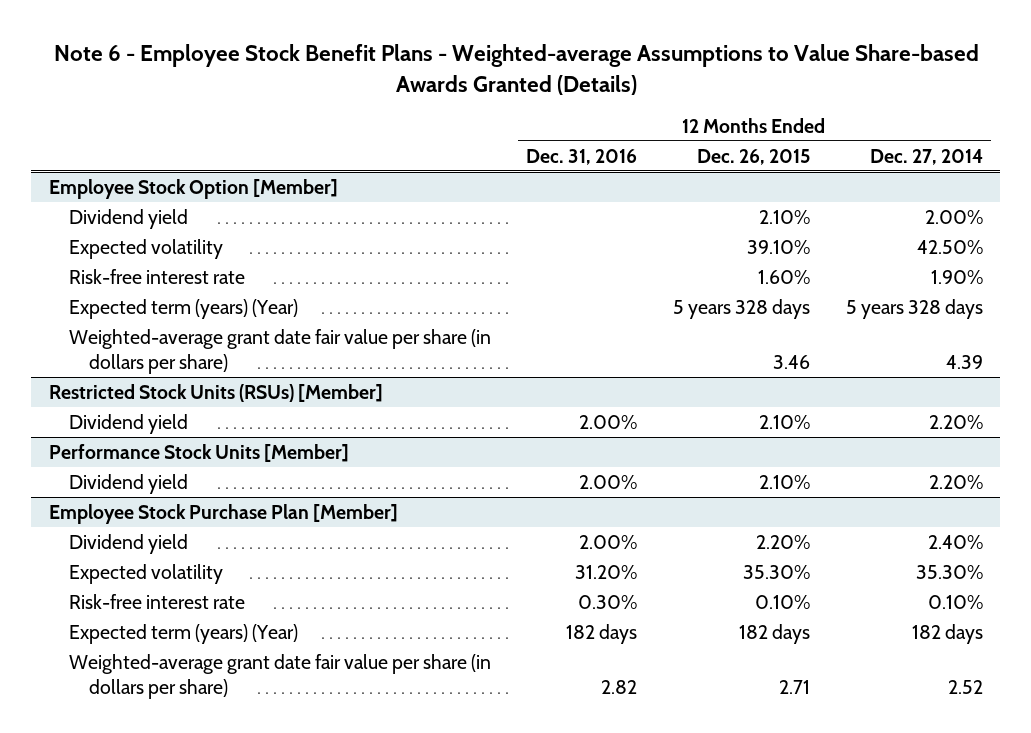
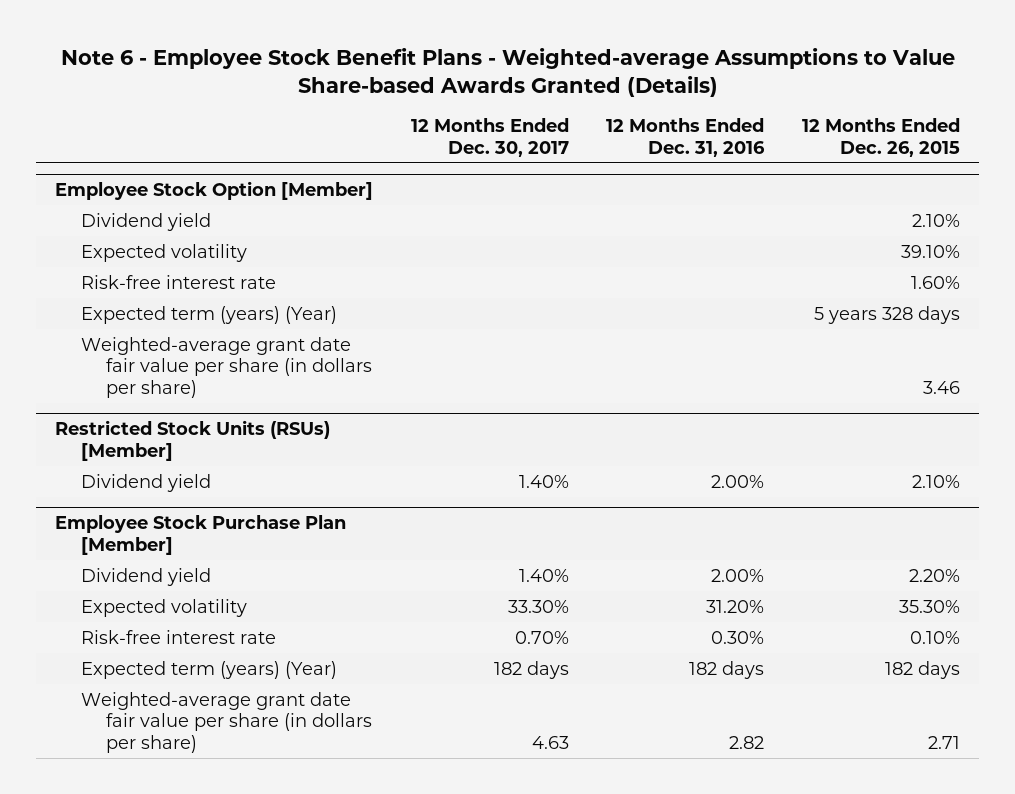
[869,148,983,165] Dec. 27, 2014 -> none
none -> [410,118,569,157] 12 Months Ended Dec. 30, 2017
[48,443,349,462] Performance Stock Units [Member] -> none
[68,473,188,494] Dividend yield -> none

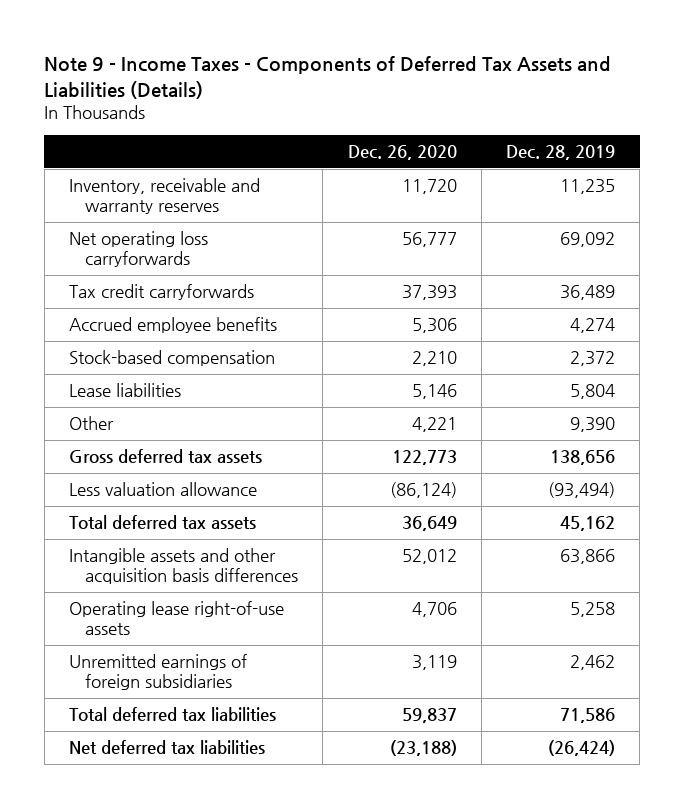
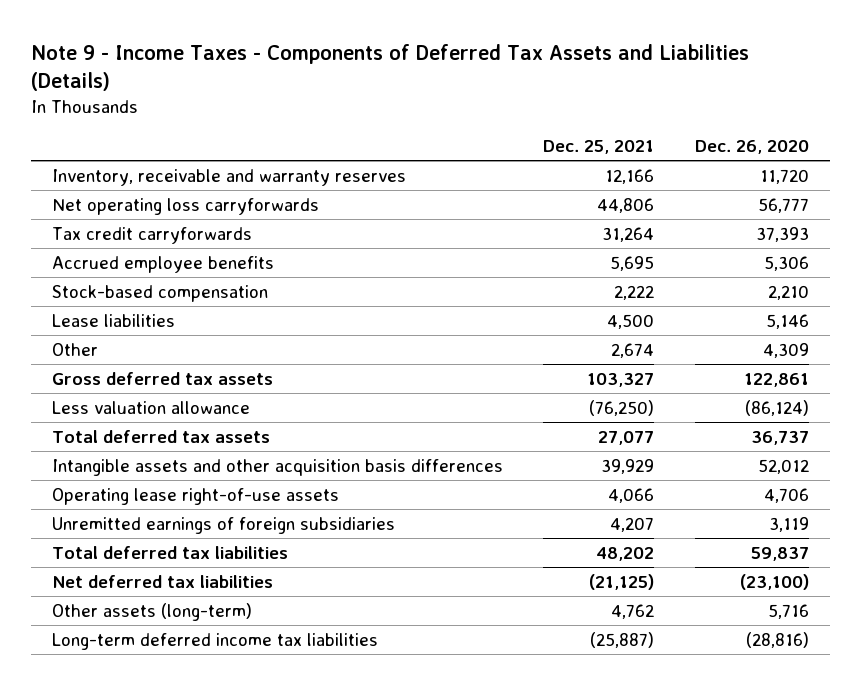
[505,145,615,161] Dec. 28, 2019 -> none
none -> [543,140,655,155] Dec. 25, 2021
[411,417,457,433] 4,221 -> [763,342,810,358] 4,309
[391,450,457,466] 122,773 -> [744,372,810,387] 122,861
[401,516,457,532] 36,649 -> [751,430,810,445] 36,737
[389,740,457,757] (23,188) -> [740,573,810,590] (23,100)
none -> [51,602,252,621] Other assets (long-term)
none -> [51,632,378,650] Long-term deferred income tax liabilities

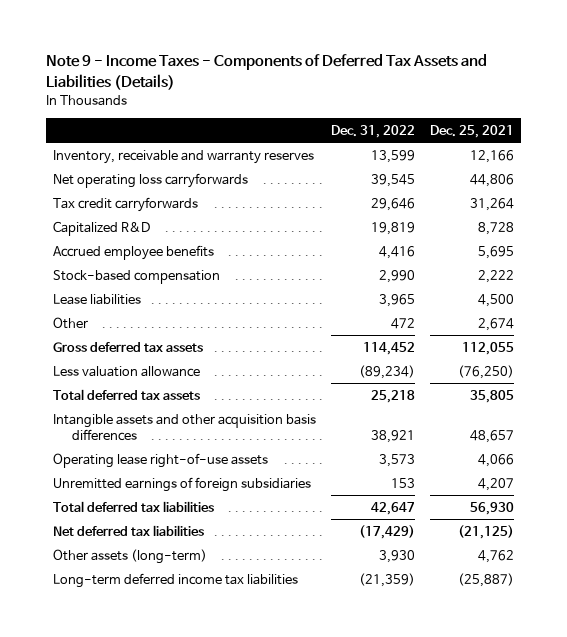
[695,140,810,155] Dec. 26, 2020 -> none
none -> [330,124,415,138] Dec. 31, 2022
none -> [53,221,151,237] Capitalized R&D
[587,372,655,387] 103,327 -> [461,342,514,356] 112,055
[598,430,655,445] 27,077 -> [469,390,514,404] 35,805
[601,458,655,474] 39,929 -> [469,429,514,443] 48,657
[596,546,655,561] 48,202 -> [469,502,514,516] 56,930

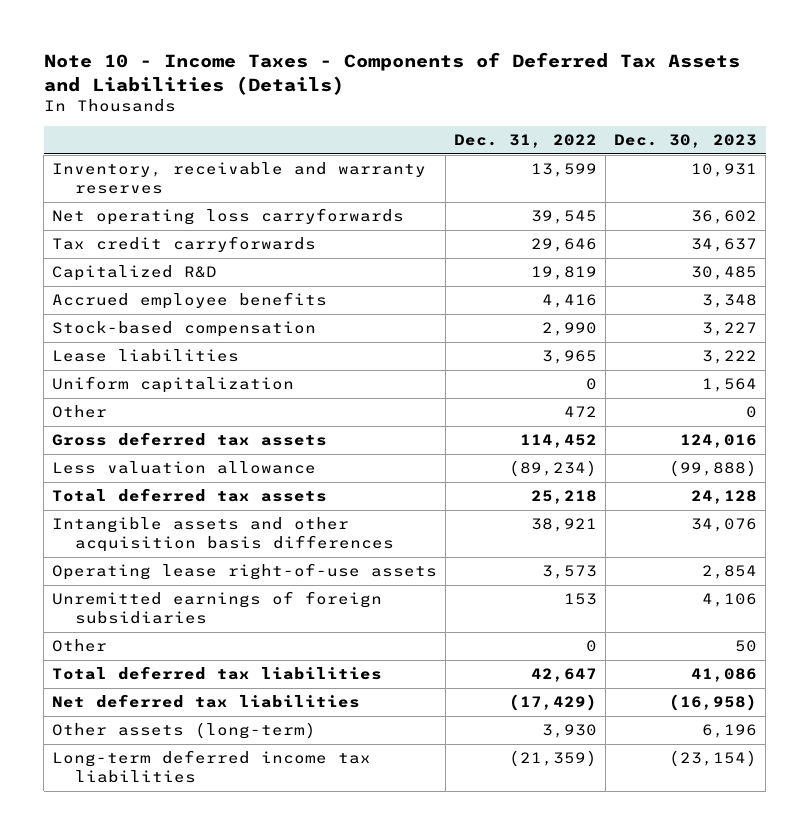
[45,54,487,90] Note 9 - Income Taxes - Components of Deferred Tax Assets and Liabilities (Details) -> [43,52,740,95] Note 10 - Income Taxes - Components of Deferred Tax Assets and Liabilities (Details)
[429,124,514,138] Dec. 25, 2021 -> none
none -> [614,134,758,149] Dec. 30, 2023
none -> [52,376,295,394] Uniform capitalization
none -> [52,639,108,653] Other

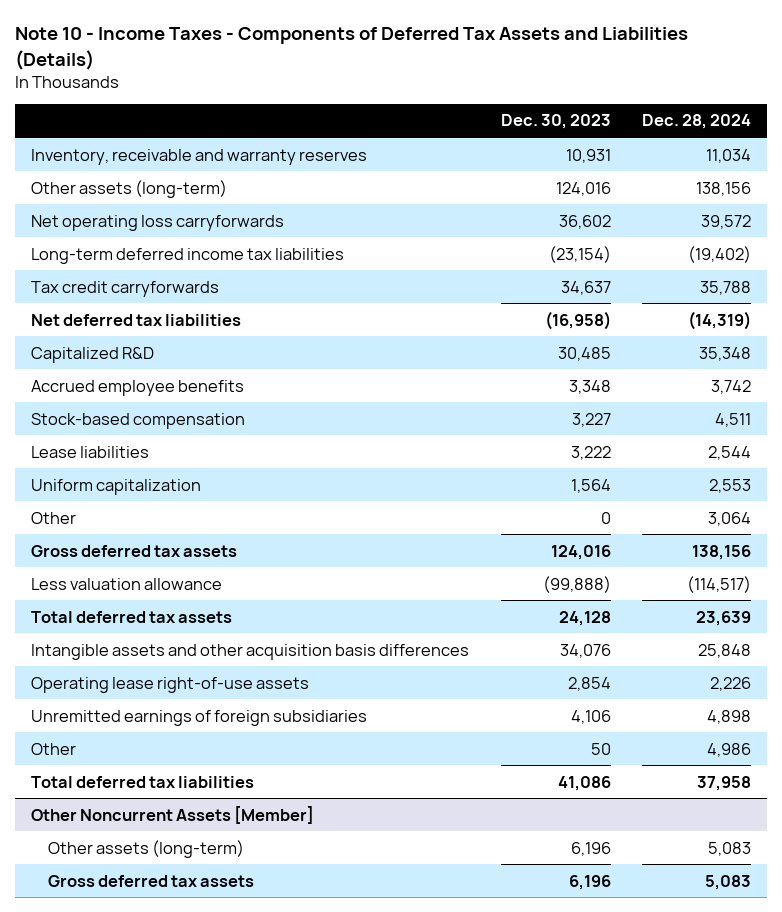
[454,134,598,149] Dec. 31, 2022 -> none
none -> [642,114,752,130] Dec. 28, 2024
none -> [30,179,227,198] Other assets (long-term)
[52,750,372,784] Long-term deferred income tax liabilities -> [30,247,344,264] Long-term deferred income tax liabilities
[52,694,361,709] Net deferred tax liabilities -> [30,313,241,326] Net deferred tax liabilities
none -> [30,805,314,824] Other Noncurrent Assets [Member]
none -> [47,874,254,887] Gross deferred tax assets

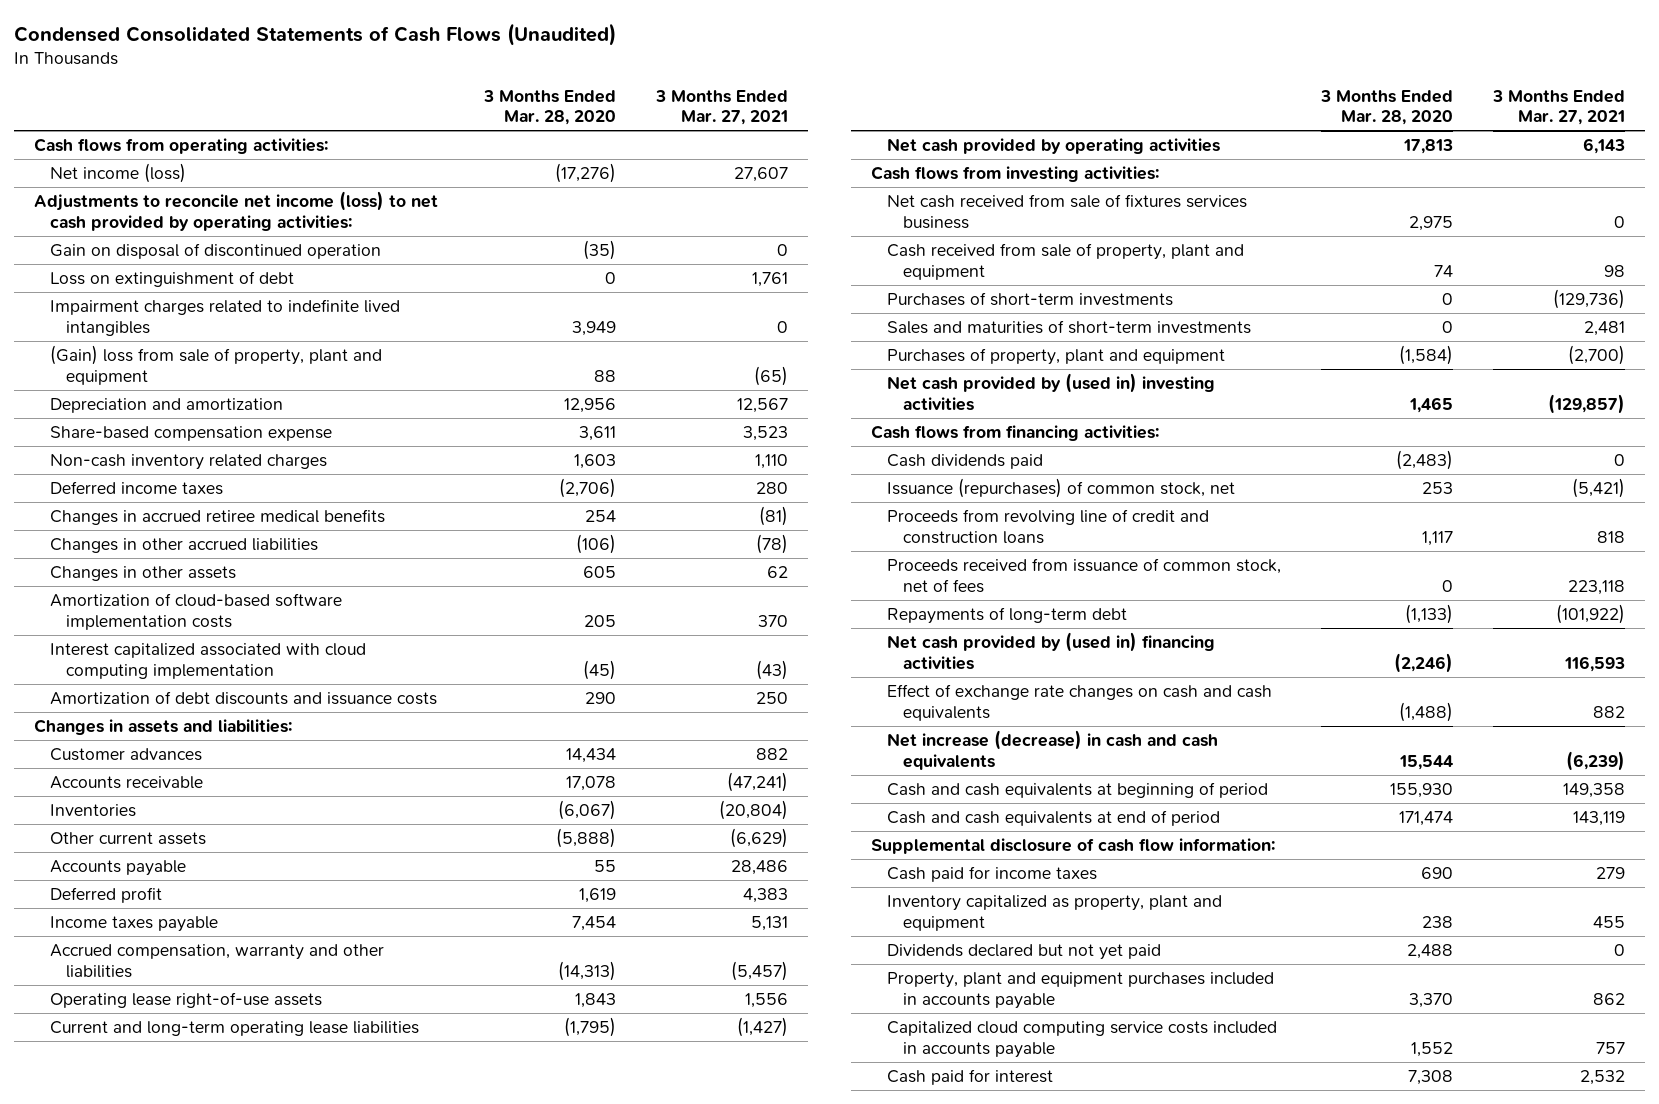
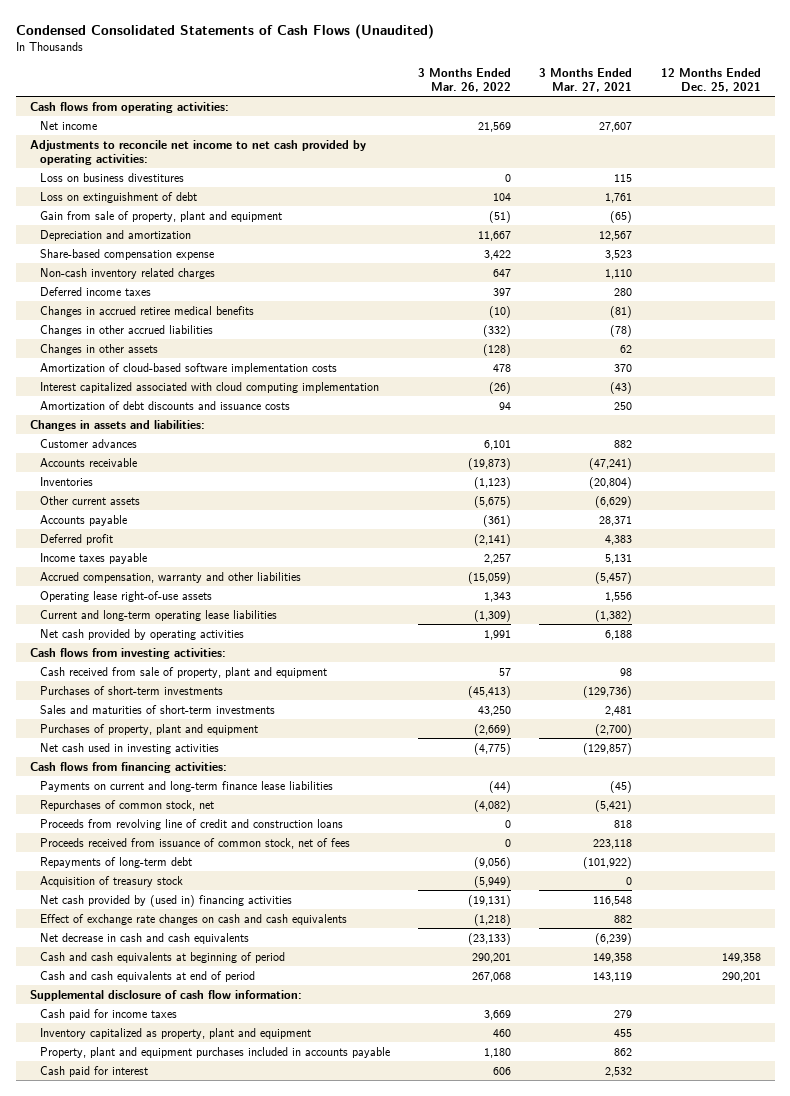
[482,89,616,126] 3 Months Ended Mar. 28, 2020 -> none
none -> [418,67,512,93] 3 Months Ended Mar. 26, 2022
none -> [660,67,761,93] 12 Months Ended Dec. 25, 2021
[50,242,382,259] Gain on disposal of discontinued operation -> none
[50,162,187,183] Net income (loss) -> [39,120,97,130] Net income
[34,190,439,231] Adjustments to reconcile net income (loss) to net cash provided by operating activities: -> [29,139,366,165] Adjustments to reconcile net income to net cash provided by operating activities:
none -> [39,172,184,182] Loss on business divestitures
[50,298,401,336] Impairment charges related to indefinite lived intangibles -> none
[50,344,383,385] (Gain) loss from sale of property, plant and equipment -> [39,210,282,222] Gain from sale of property, plant and equipment
[730,859,788,875] 28,486 -> [599,515,633,526] 28,371
[736,1016,788,1037] (1,427) -> [595,609,633,622] (1,382)
[1582,137,1625,154] 6,143 -> [605,629,633,640] 6,188
[887,193,1248,229] Net cash received from sale of fixtures services business -> none
[887,372,1216,411] Net cash provided by (used in) investing activities -> [39,742,219,754] Net cash used in investing activities
[887,453,1044,469] Cash dividends paid -> none
none -> [39,780,333,792] Payments on current and long-term finance lease liabilities
[887,477,1236,498] Issuance (repurchases) of common stock, net -> [39,799,214,811] Repurchases of common stock, net
none -> [39,875,183,887] Acquisition of treasury stock
[1563,655,1625,672] 116,593 -> [593,895,633,906] 116,548
[887,729,1219,770] Net increase (decrease) in cash and cash equivalents -> [39,932,249,944] Net decrease in cash and cash equivalents
[887,943,1162,960] Dividends declared but not yet paid -> none
[887,1020,1278,1058] Capitalized cloud computing service costs included in accounts payable -> none

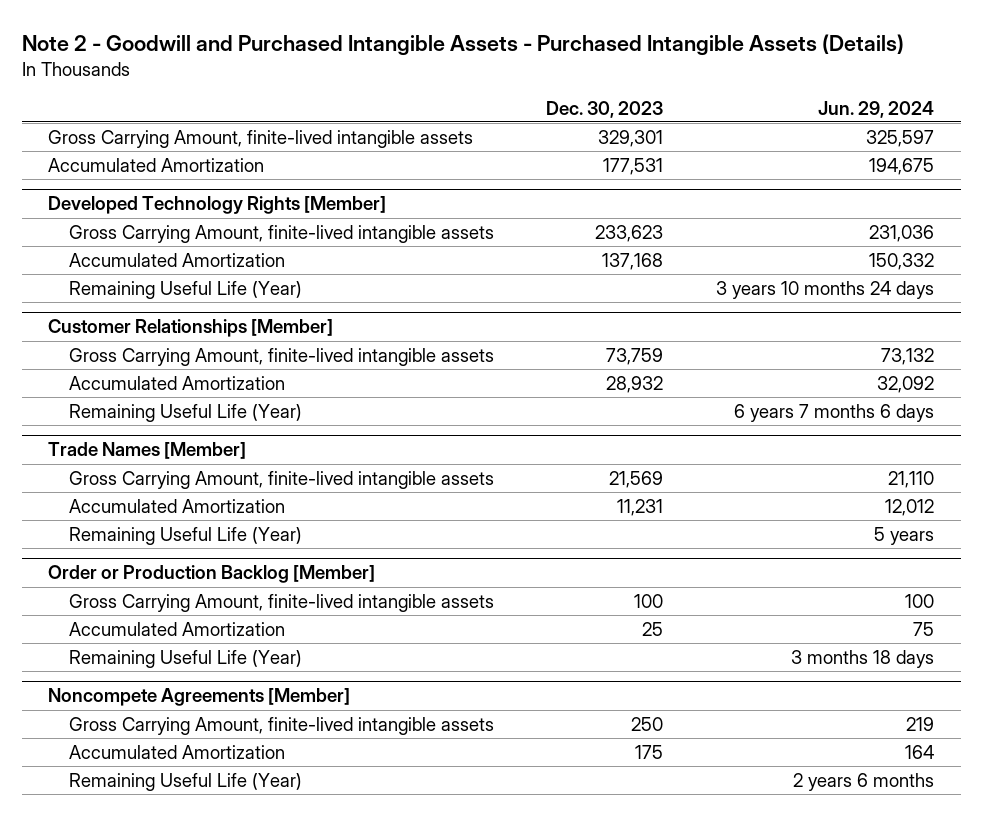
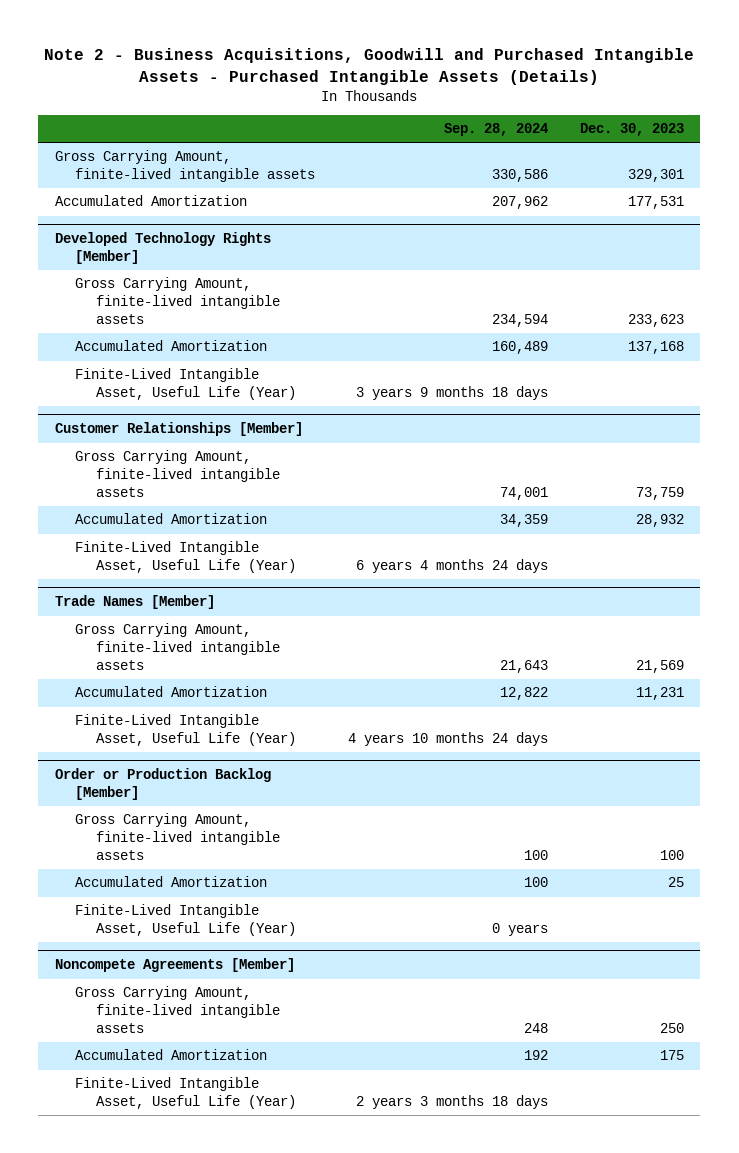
[21,33,904,56] Note 2 - Goodwill and Purchased Intangible Assets - Purchased Intangible Assets (Details) -> [44,48,695,85] Note 2 - Business Acquisitions, Goodwill and Purchased Intangible Assets - Purchased Intangible Assets (Details)
[818,100,935,118] Jun. 29, 2024 -> none
none -> [443,122,548,136] Sep. 28, 2024
[68,280,302,299] Remaining Useful Life (Year) -> [75,368,297,401] Finite-Lived Intangible Asset, Useful Life (Year)
[68,403,302,422] Remaining Useful Life (Year) -> [75,541,297,574] Finite-Lived Intangible Asset, Useful Life (Year)
[68,526,302,545] Remaining Useful Life (Year) -> [75,714,297,747] Finite-Lived Intangible Asset, Useful Life (Year)
[68,649,302,668] Remaining Useful Life (Year) -> [75,904,297,937] Finite-Lived Intangible Asset, Useful Life (Year)
[68,772,302,791] Remaining Useful Life (Year) -> [75,1077,297,1110] Finite-Lived Intangible Asset, Useful Life (Year)

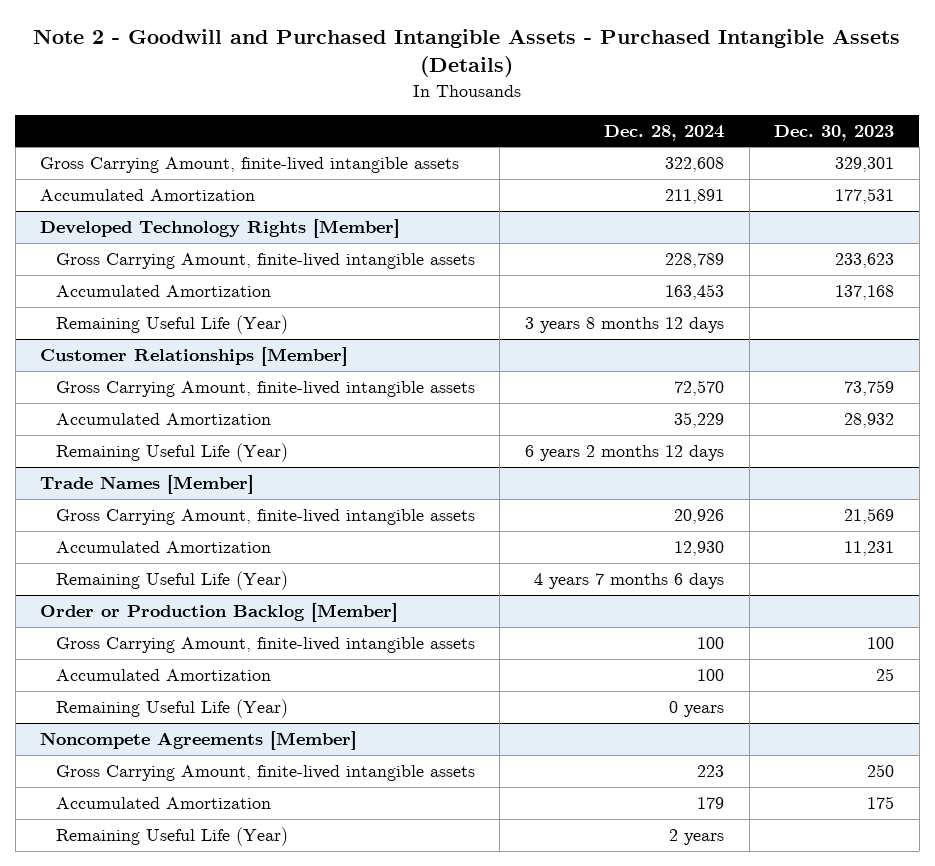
[44,48,695,85] Note 2 - Business Acquisitions, Goodwill and Purchased Intangible Assets - Purchased Intangible Assets (Details) -> [33,28,901,77] Note 2 - Goodwill and Purchased Intangible Assets - Purchased Intangible Assets (Details)
[443,122,548,136] Sep. 28, 2024 -> none
none -> [604,124,725,141] Dec. 28, 2024
[75,368,297,401] Finite-Lived Intangible Asset, Useful Life (Year) -> [55,315,288,335] Remaining Useful Life (Year)
[75,541,297,574] Finite-Lived Intangible Asset, Useful Life (Year) -> [55,443,288,463] Remaining Useful Life (Year)
[75,714,297,747] Finite-Lived Intangible Asset, Useful Life (Year) -> [55,571,288,591] Remaining Useful Life (Year)
[75,904,297,937] Finite-Lived Intangible Asset, Useful Life (Year) -> [55,699,288,719] Remaining Useful Life (Year)
[75,1077,297,1110] Finite-Lived Intangible Asset, Useful Life (Year) -> [55,827,288,847] Remaining Useful Life (Year)

